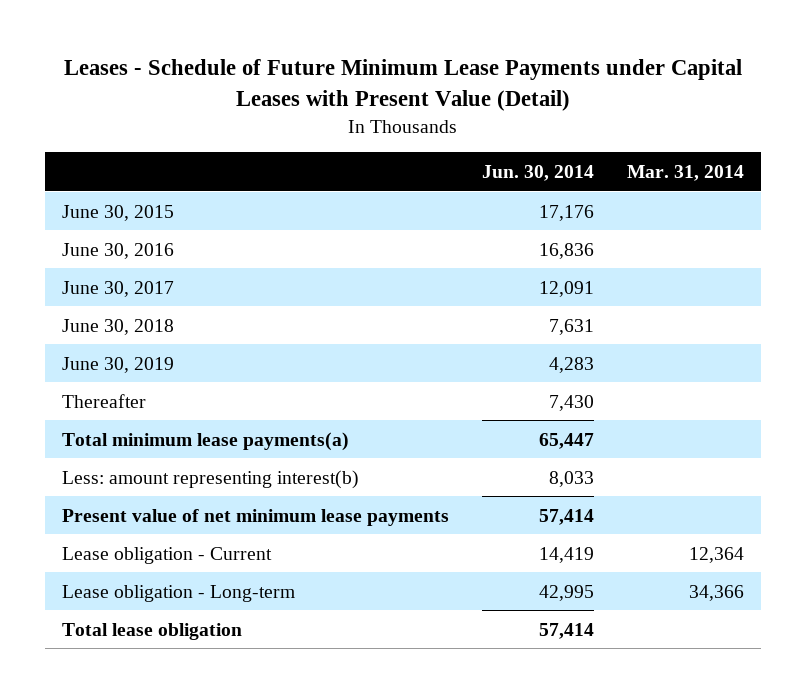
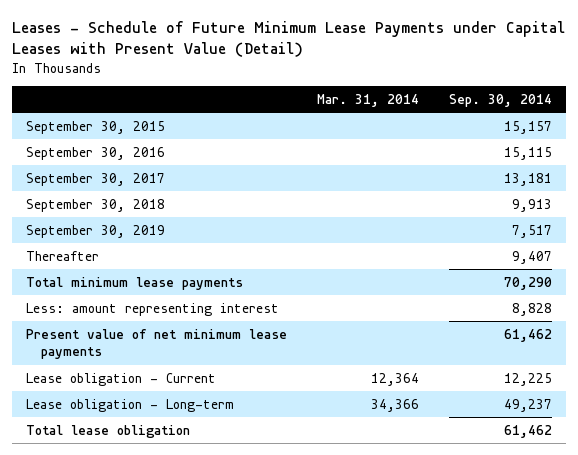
[481,164,594,181] Jun. 30, 2014 -> none
none -> [448,94,552,108] Sep. 30, 2014
[61,204,174,221] June 30, 2015 -> [26,120,166,134] September 30, 2015
[61,242,174,259] June 30, 2016 -> [26,146,166,160] September 30, 2016
[61,280,174,297] June 30, 2017 -> [26,172,166,186] September 30, 2017
[61,318,174,335] June 30, 2018 -> [26,198,166,212] September 30, 2018
[61,356,174,373] June 30, 2019 -> [26,224,166,238] September 30, 2019
[61,431,349,451] Total minimum lease payments(a) -> [26,276,244,290] Total minimum lease payments
[61,469,359,489] Less: amount representing interest(b) -> [26,302,280,316] Less: amount representing interest

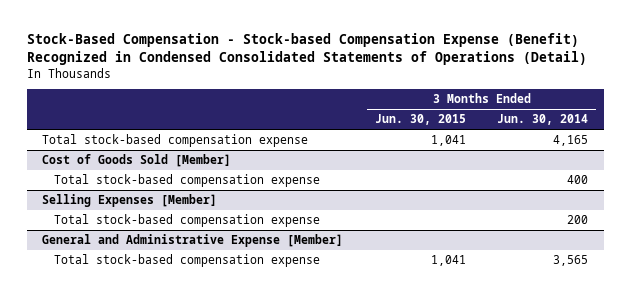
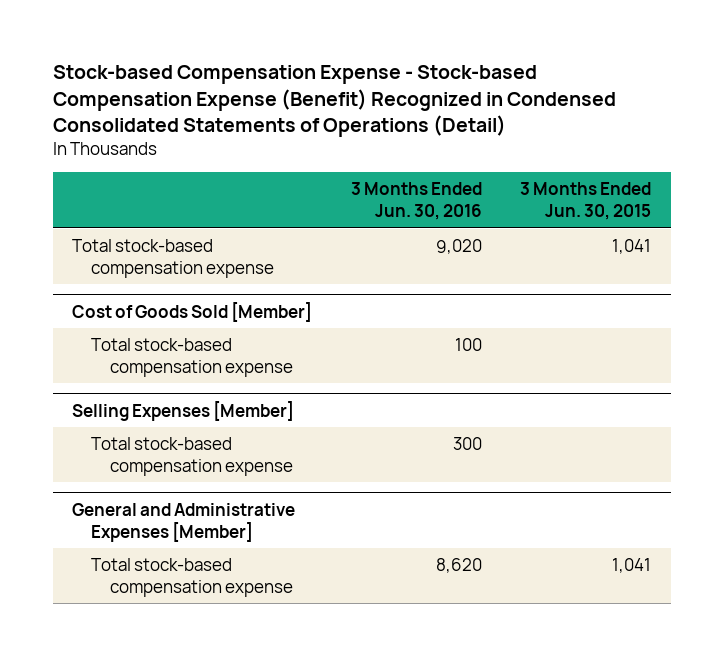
[26,33,587,66] Stock-Based Compensation - Stock-based Compensation Expense (Benefit) Recognized in Condensed Consolidated Statements of Operations (Detail) -> [52,65,616,138] Stock-based Compensation Expense - Stock-based Compensation Expense (Benefit) Recognized in Condensed Consolidated Statements of Operations (Detail)
[497,114,589,126] Jun. 30, 2014 -> none
none -> [350,182,482,221] 3 Months Ended Jun. 30, 2016
[42,234,344,248] General and Administrative Expense [Member] -> [72,502,296,542] General and Administrative Expenses [Member]

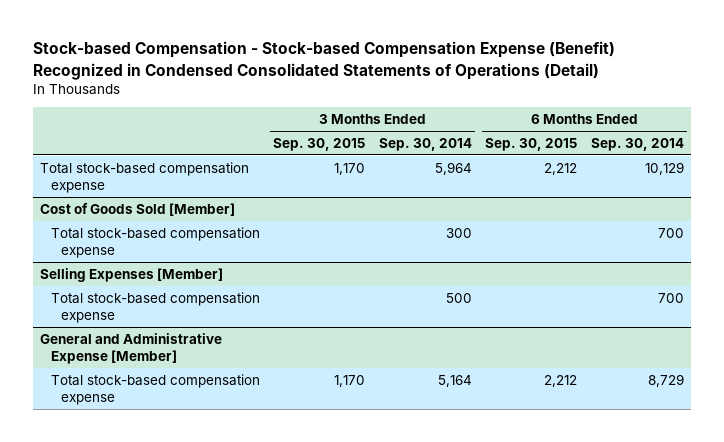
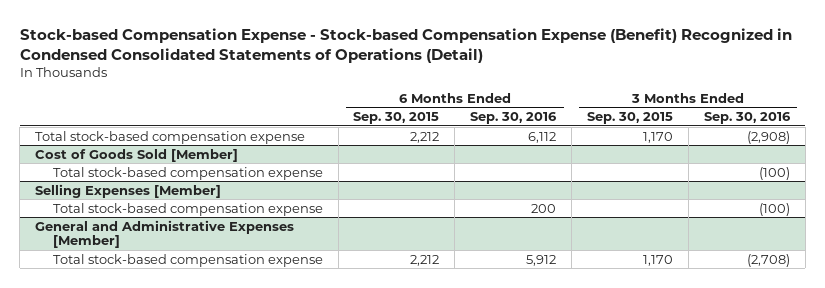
[33,41,616,80] Stock-based Compensation - Stock-based Compensation Expense (Benefit) Recognized in Condensed Consolidated Statements of Operations (Detail) -> [19,27,792,63] Stock-based Compensation Expense - Stock-based Compensation Expense (Benefit) Recognized in Condensed Consolidated Statements of Operations (Detail)
[378,138,472,152] Sep. 30, 2014 -> none
[590,138,684,152] Sep. 30, 2014 -> none
none -> [470,112,558,125] Sep. 30, 2016
none -> [703,112,791,125] Sep. 30, 2016
[40,332,223,365] General and Administrative Expense [Member] -> [35,219,295,249] General and Administrative Expenses [Member]

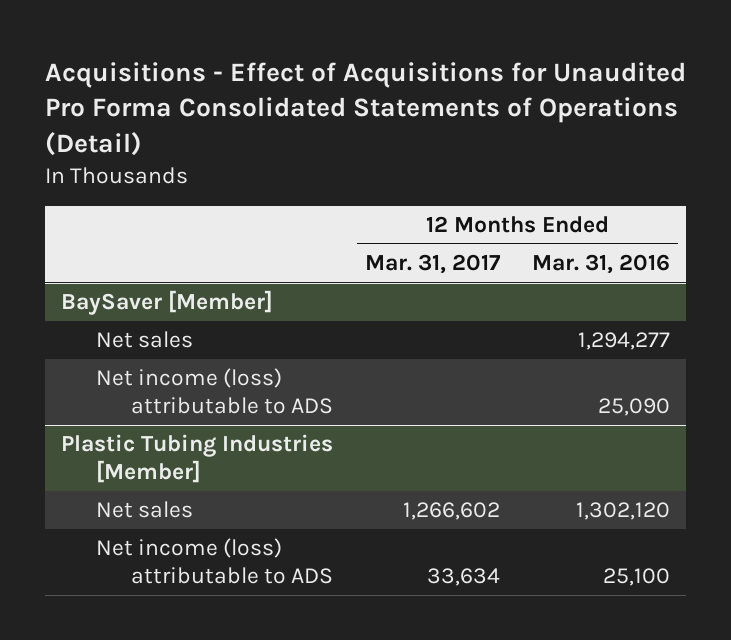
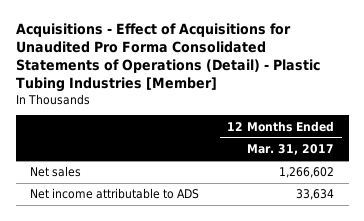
[45,61,687,156] Acquisitions - Effect of Acquisitions for Unaudited Pro Forma Consolidated Statements of Operations (Detail) -> [15,22,320,92] Acquisitions - Effect of Acquisitions for Unaudited Pro Forma Consolidated Statements of Operations (Detail) - Plastic Tubing Industries [Member]
[532,253,671,274] Mar. 31, 2016 -> none
[61,290,274,316] BaySaver [Member] -> none
[95,331,193,349] Net sales -> none
[95,368,333,415] Net income (loss) attributable to ADS -> none
[61,434,334,484] Plastic Tubing Industries [Member] -> none
[95,538,333,585] Net income (loss) attributable to ADS -> [29,188,199,200] Net income attributable to ADS

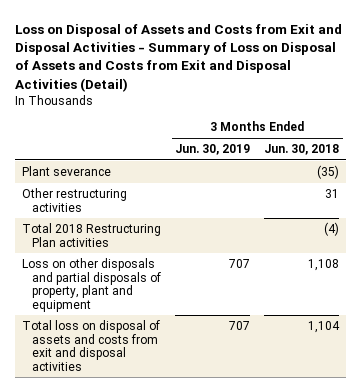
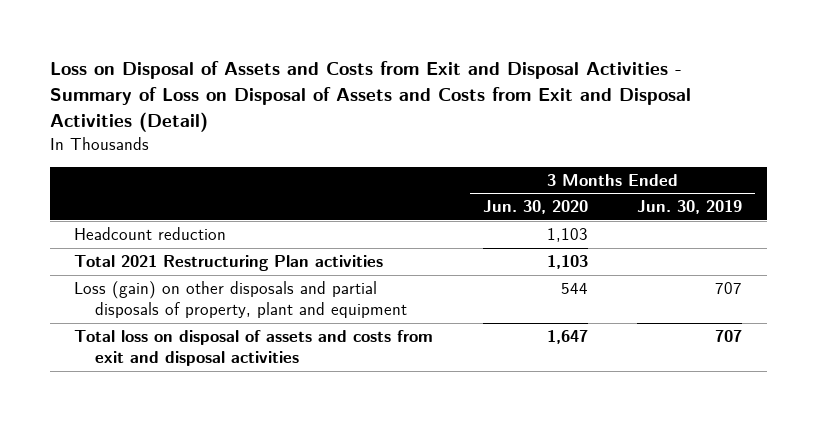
[264,144,340,156] Jun. 30, 2018 -> none
none -> [482,200,588,215] Jun. 30, 2020
[22,165,112,176] Plant severance -> none
[22,187,128,212] Other restructuring activities -> none
none -> [74,227,227,241] Headcount reduction
[22,222,162,247] Total 2018 Restructuring Plan activities -> [74,255,384,272] Total 2021 Restructuring Plan activities
[22,257,162,312] Loss on other disposals and partial disposals of property, plant and equipment -> [74,281,408,319] Loss (gain) on other disposals and partial disposals of property, plant and equipment

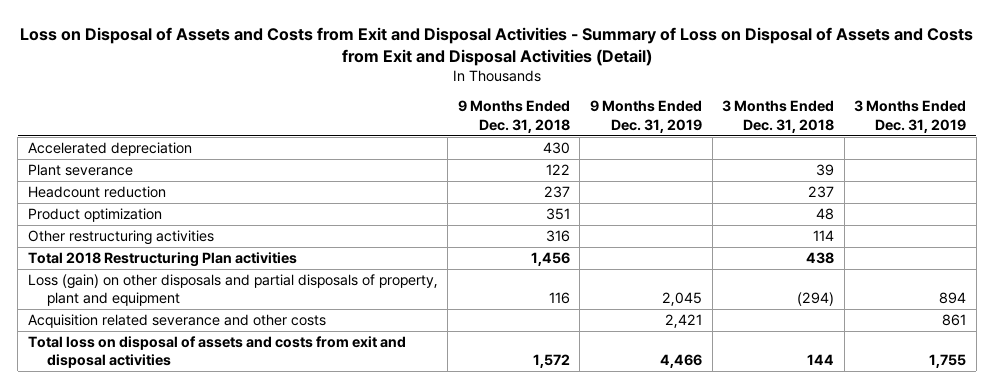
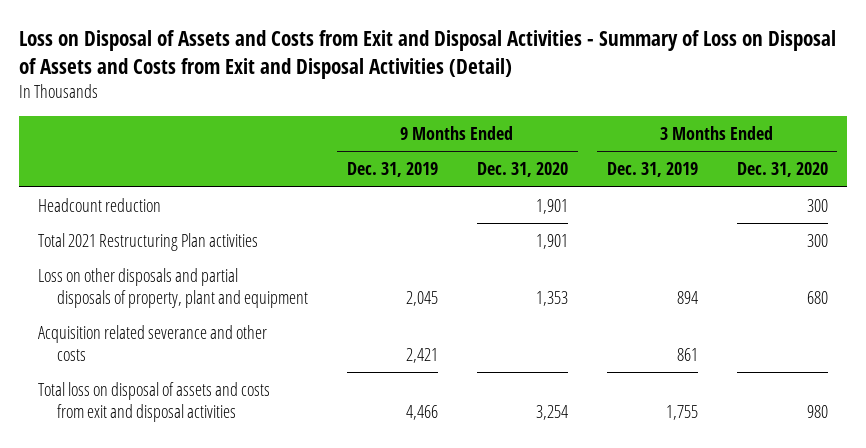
[457,100,570,133] 9 Months Ended Dec. 31, 2018 -> none
[722,100,835,133] 3 Months Ended Dec. 31, 2018 -> none
none -> [476,162,568,178] Dec. 31, 2020
none -> [736,162,828,178] Dec. 31, 2020
[27,142,192,157] Accelerated depreciation -> none
[27,164,133,177] Plant severance -> none
[27,208,162,223] Product optimization -> none
[27,230,214,246] Other restructuring activities -> none
[27,252,297,268] Total 2018 Restructuring Plan activities -> [38,232,259,251] Total 2021 Restructuring Plan activities
[27,274,438,307] Loss (gain) on other disposals and partial disposals of property, plant and equipment -> [38,267,309,308] Loss on other disposals and partial disposals of property, plant and equipment

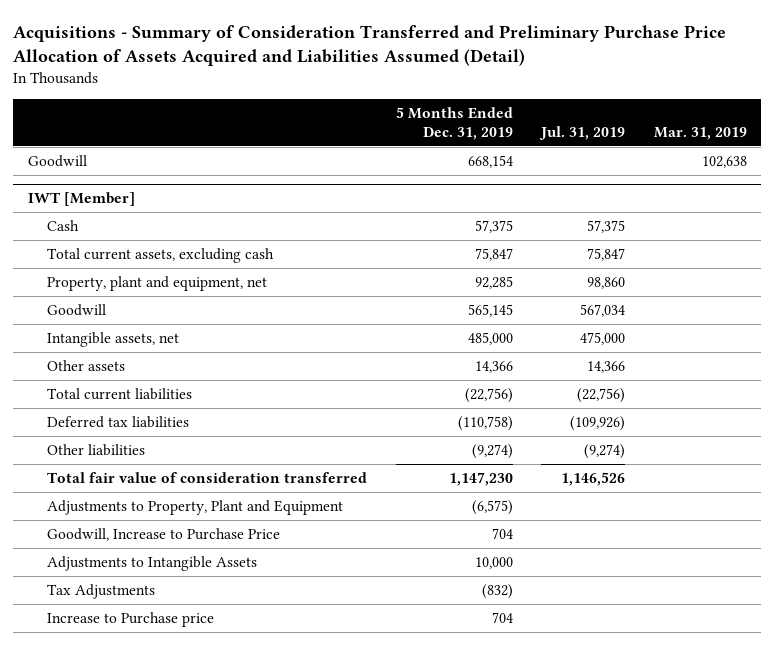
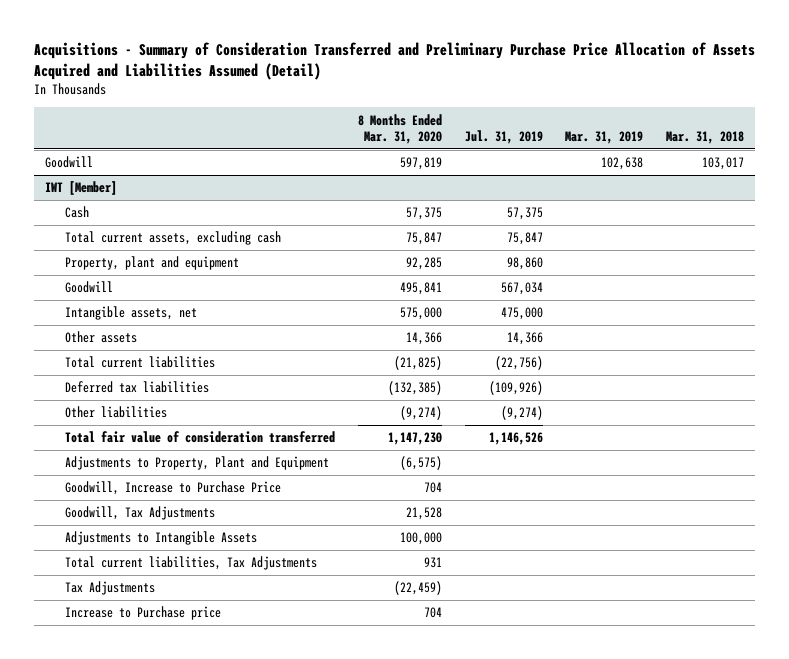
[395,107,513,140] 5 Months Ended Dec. 31, 2019 -> none
none -> [357,113,442,144] 8 Months Ended Mar. 31, 2020
none -> [666,130,745,144] Mar. 31, 2018
[46,275,267,291] Property, plant and equipment, net -> [65,256,240,271] Property, plant and equipment
none -> [65,506,216,521] Goodwill, Tax Adjustments
none -> [65,556,318,571] Total current liabilities, Tax Adjustments

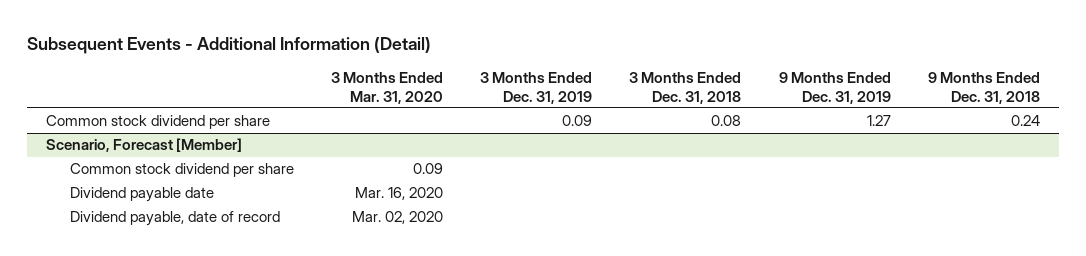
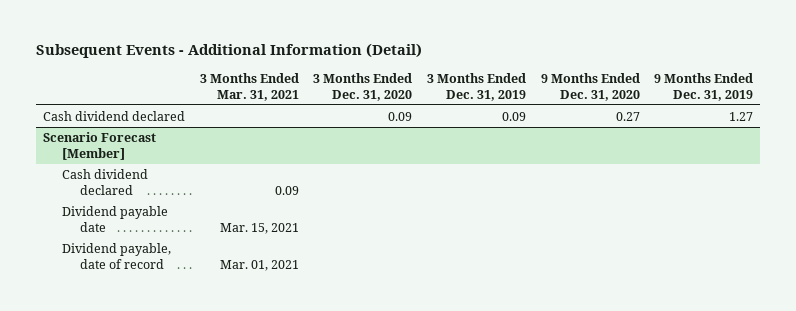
[330,71,443,104] 3 Months Ended Mar. 31, 2020 -> none
[629,71,742,104] 3 Months Ended Dec. 31, 2018 -> none
[928,71,1041,104] 9 Months Ended Dec. 31, 2018 -> none
none -> [199,73,299,101] 3 Months Ended Mar. 31, 2021
none -> [313,73,413,101] 3 Months Ended Dec. 31, 2020
none -> [540,73,640,101] 9 Months Ended Dec. 31, 2020
[45,115,270,130] Common stock dividend per share -> [42,111,185,122] Cash dividend declared
[45,138,242,153] Scenario, Forecast [Member] -> [42,132,156,160] Scenario Forecast [Member]
[69,163,294,178] Common stock dividend per share -> [61,169,148,195] Cash dividend declared

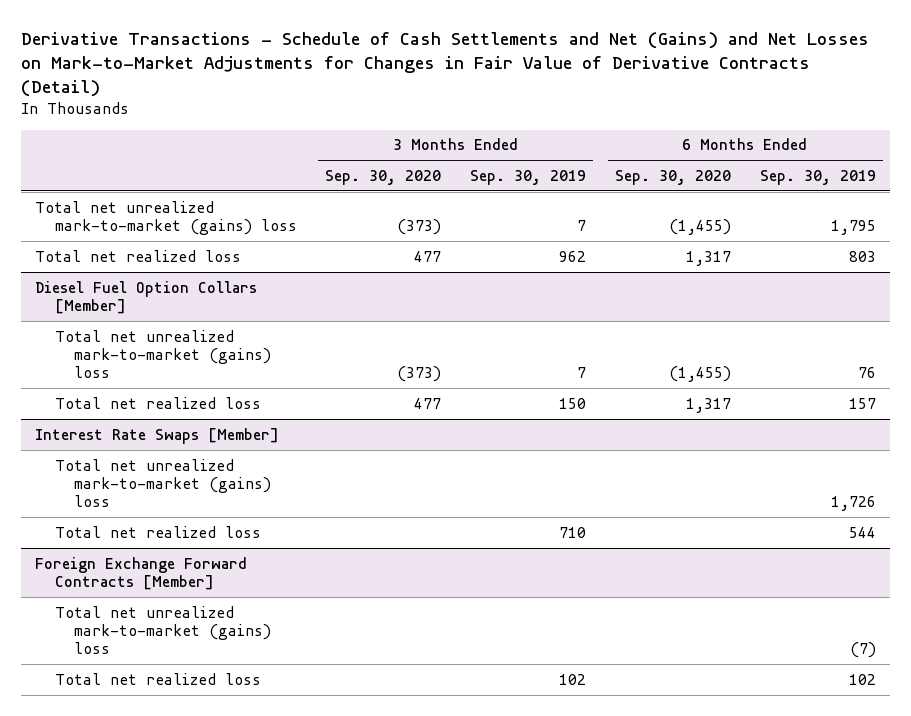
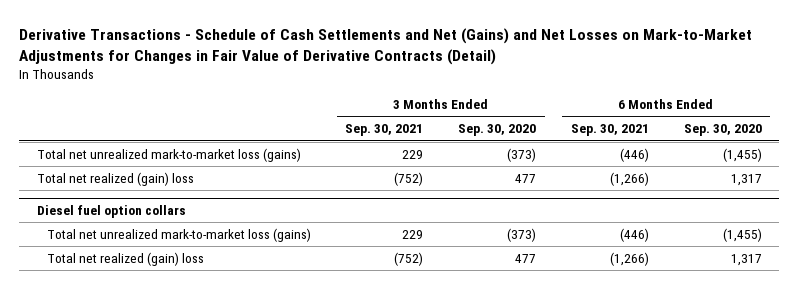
[470,169,587,185] Sep. 30, 2019 -> none
[759,169,876,185] Sep. 30, 2019 -> none
none -> [345,124,424,137] Sep. 30, 2021
none -> [570,124,649,137] Sep. 30, 2021
[35,427,280,444] Interest Rate Swaps [Member] -> none
[54,458,272,508] Total net unrealized mark-to-market (gains) loss -> none
[54,525,261,538] Total net realized loss -> none
[35,556,248,591] Foreign Exchange Forward Contracts [Member] -> none
[54,605,272,655] Total net unrealized mark-to-market (gains) loss -> none
[54,672,261,685] Total net realized loss -> none
[35,200,297,236] Total net unrealized mark-to-market (gains) loss -> [36,147,301,162] Total net unrealized mark-to-market loss (gains)
[35,249,242,262] Total net realized loss -> [36,171,194,186] Total net realized (gain) loss
[35,280,258,315] Diesel Fuel Option Collars [Member] -> [36,205,186,219] Diesel fuel option collars
[54,329,272,379] Total net unrealized mark-to-market (gains) loss -> [46,227,311,242] Total net unrealized mark-to-market loss (gains)
[54,396,261,409] Total net realized loss -> [46,251,204,266] Total net realized (gain) loss

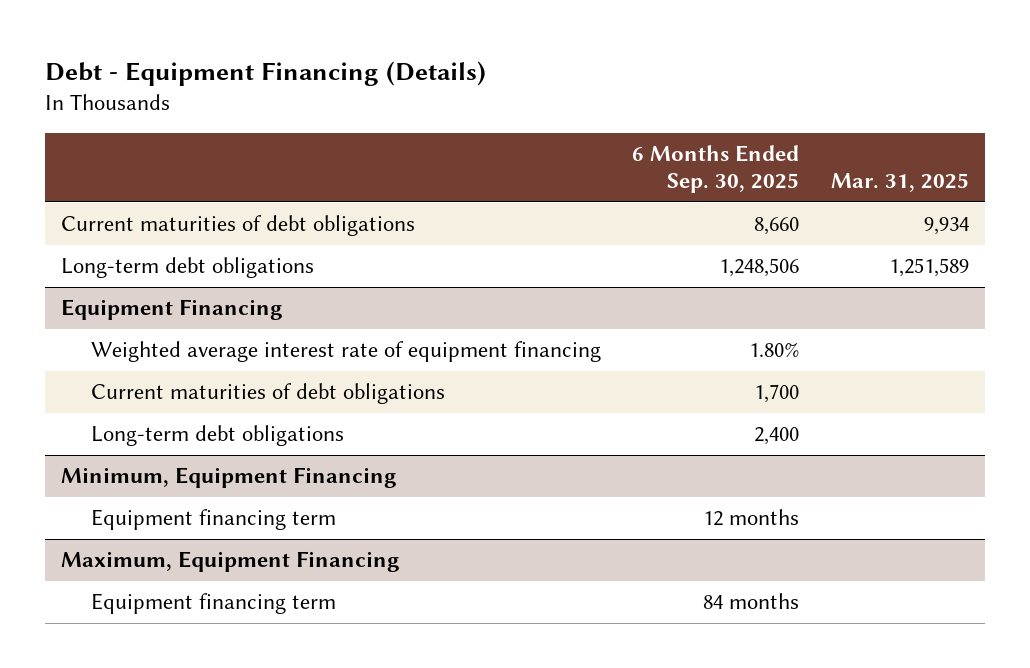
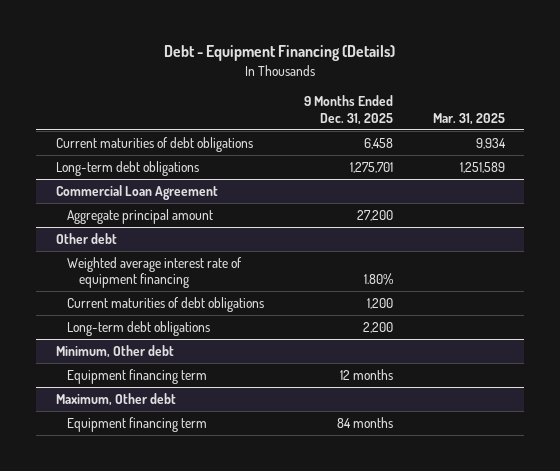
[632,145,800,194] 6 Months Ended Sep. 30, 2025 -> none
none -> [303,95,393,125] 9 Months Ended Dec. 31, 2025
none -> [55,185,218,201] Commercial Loan Agreement
none -> [67,209,214,225] Aggregate principal amount
[60,299,283,321] Equipment Financing -> [55,233,117,245] Other debt
[60,467,397,489] Minimum, Equipment Financing -> none
[90,509,336,531] Equipment financing term -> none
[60,551,400,573] Maximum, Equipment Financing -> none
[90,593,336,615] Equipment financing term -> none
none -> [55,345,174,359] Minimum, Other debt
none -> [67,369,208,385] Equipment financing term
none -> [55,393,176,407] Maximum, Other debt
none -> [67,417,208,433] Equipment financing term

